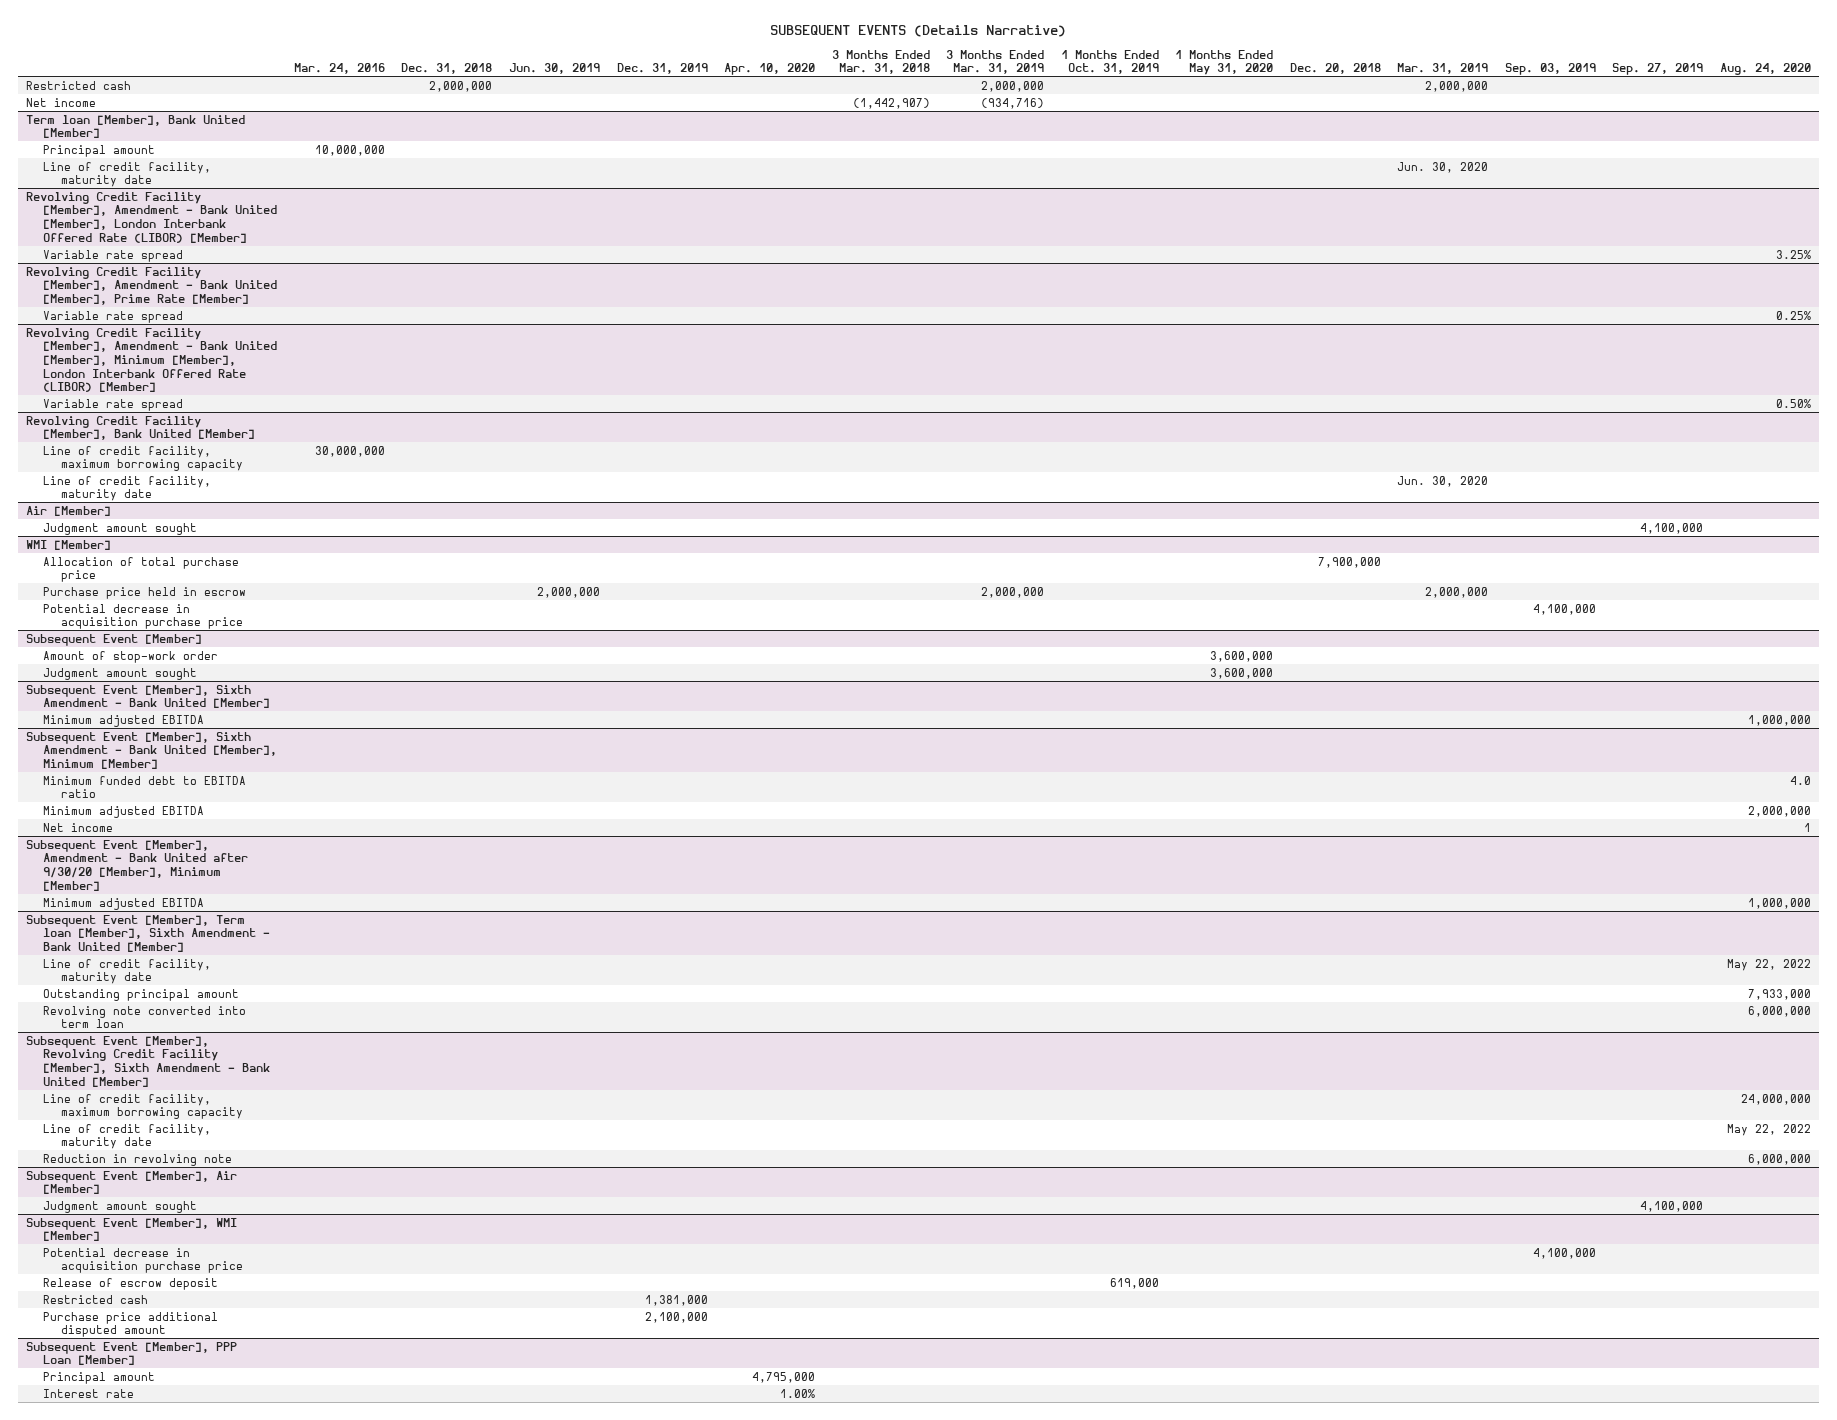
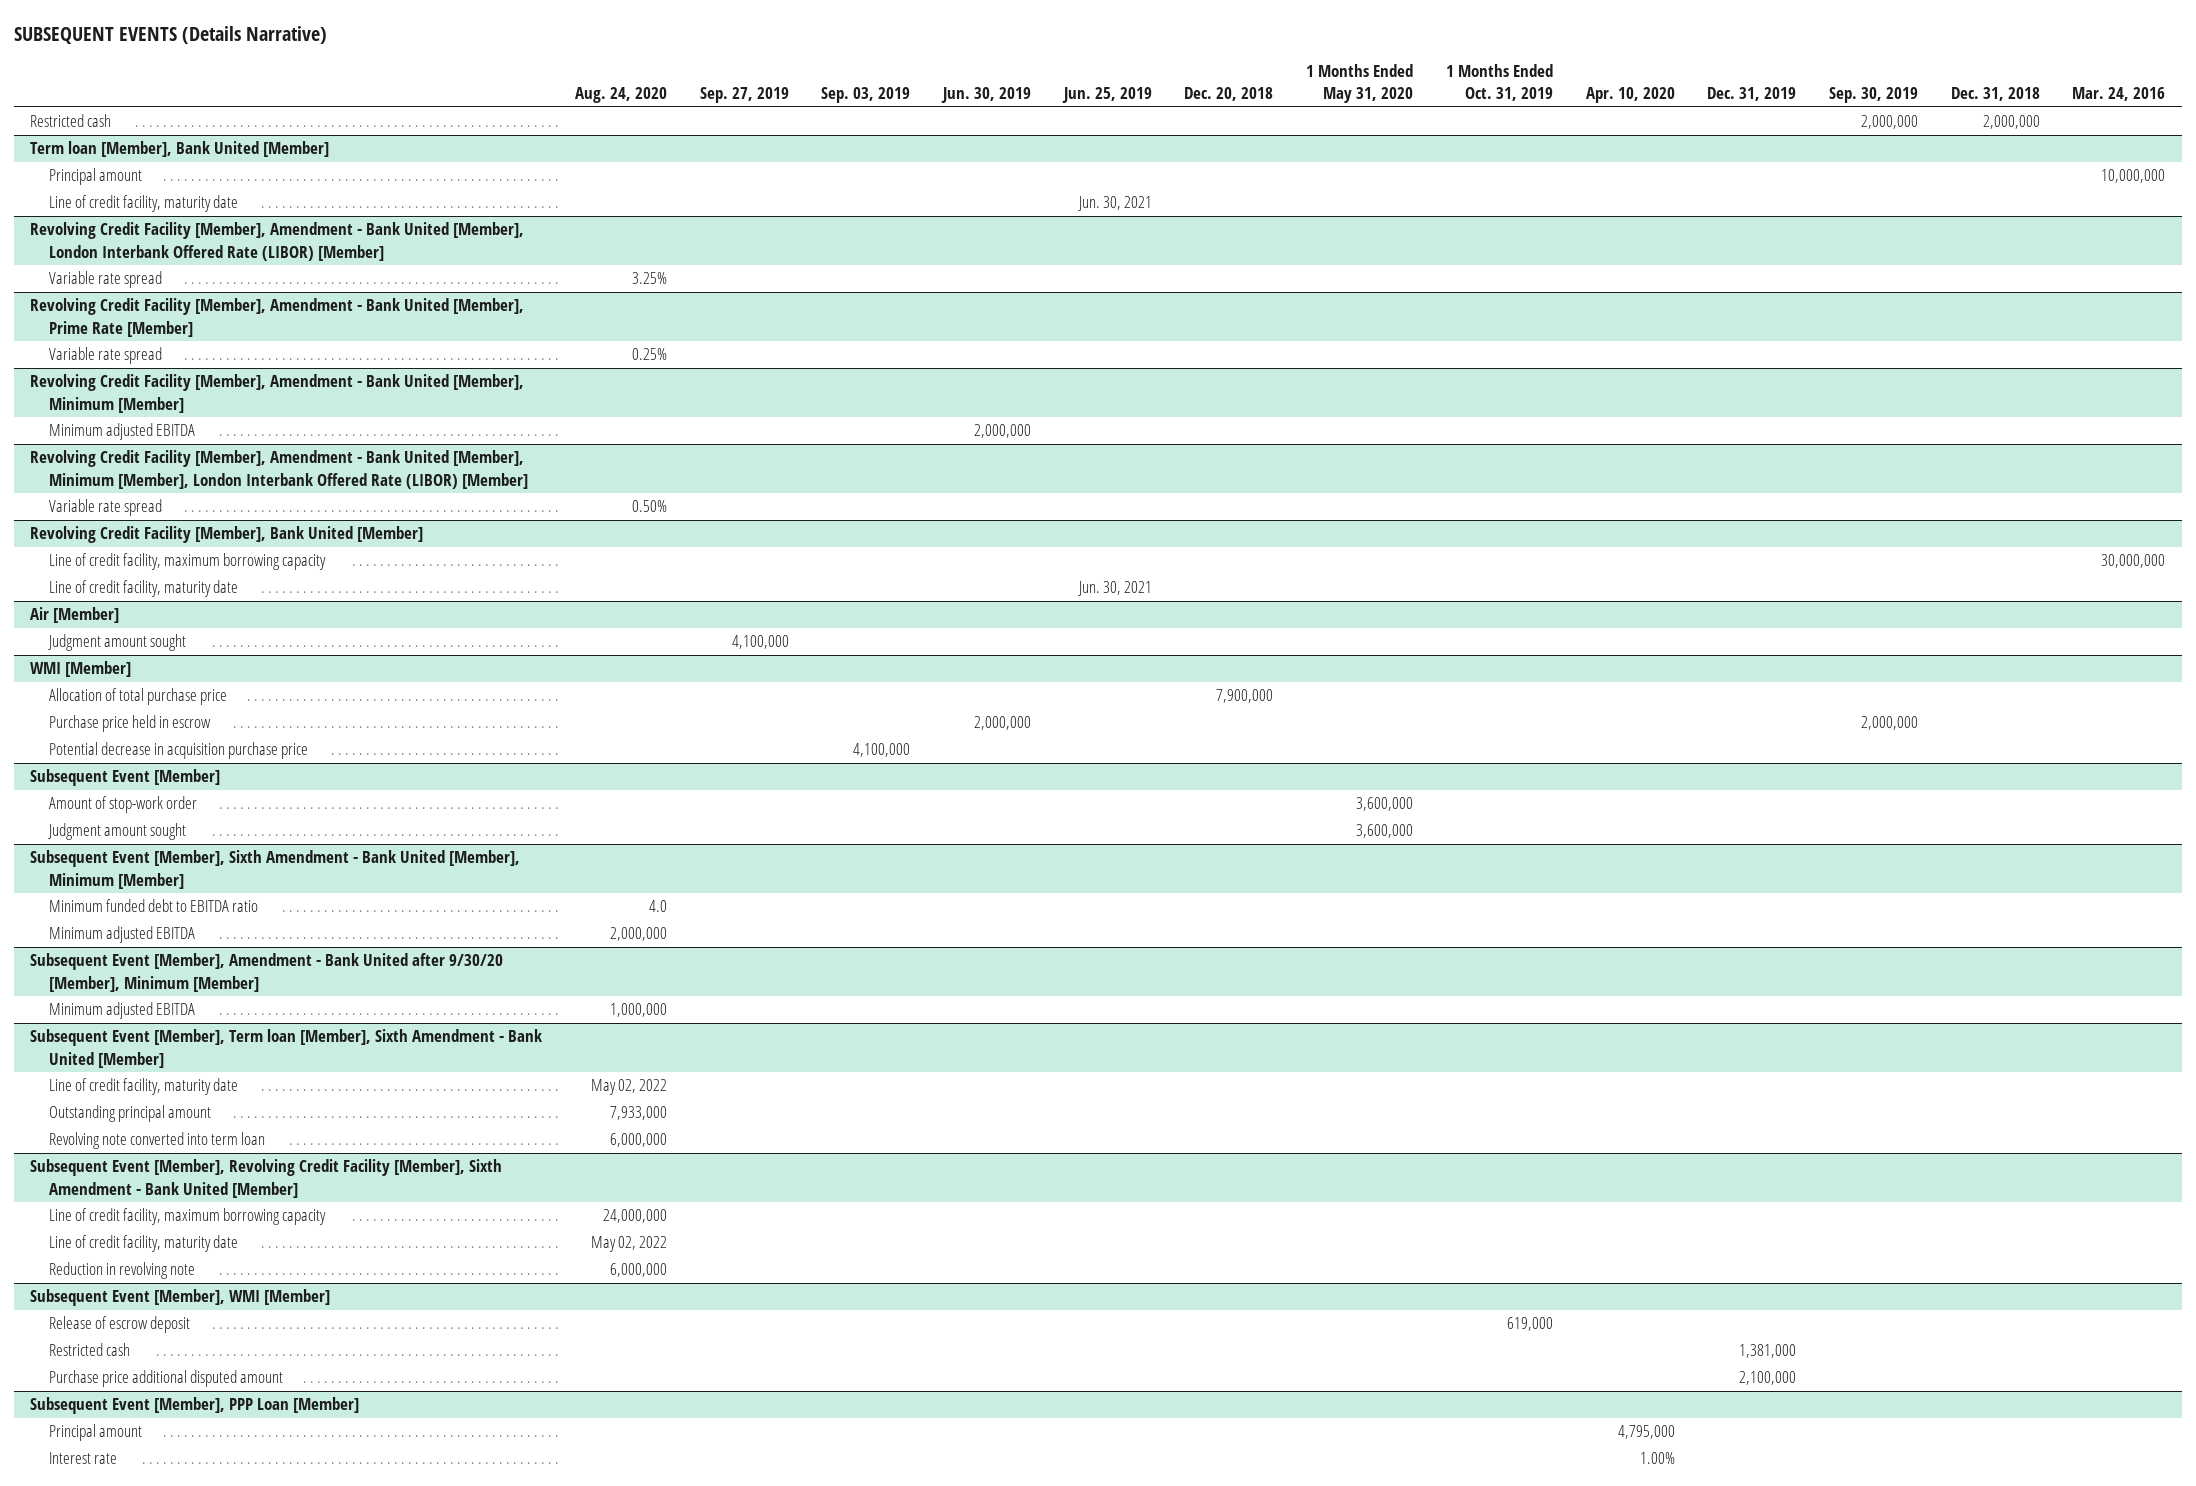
[831,49,930,75] 3 Months Ended Mar. 31, 2018 -> none
[946,49,1045,75] 3 Months Ended Mar. 31, 2019 -> none
[1397,63,1489,75] Mar. 31, 2019 -> none
none -> [1061,87,1152,104] Jun. 25, 2019
none -> [1828,87,1918,104] Sep. 30, 2019
[25,97,96,107] Net income -> none
none -> [30,374,525,413] Revolving Credit Facility [Member], Amendment - Bank United [Member], Minimum [Member]
none -> [49,423,196,441] Minimum adjusted EBITDA
[25,684,271,709] Subsequent Event [Member], Sixth Amendment - Bank United [Member] -> none
[43,714,205,727] Minimum adjusted EBITDA -> none
[43,822,114,832] Net income -> none
[1727,958,1812,971] May 22, 2022 -> [591,1079,668,1096] May 02, 2022
[1727,1123,1812,1136] May 22, 2022 -> [591,1236,668,1253] May 02, 2022
[25,1170,237,1195] Subsequent Event [Member], Air [Member] -> none
[43,1200,198,1213] Judgment amount sought -> none
[43,1247,243,1274] Potential decrease in acquisition purchase price -> none

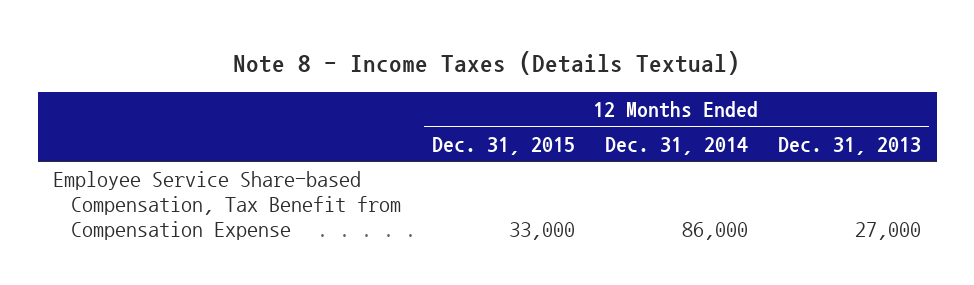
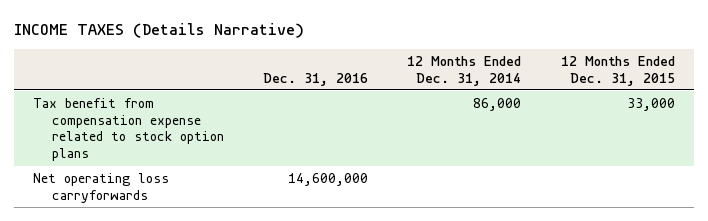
[233,50,741,75] Note 8 - Income Taxes (Details Textual) -> [13,23,304,39] INCOME TAXES (Details Narrative)
[778,136,922,155] Dec. 31, 2013 -> none
none -> [263,72,369,86] Dec. 31, 2016
[52,171,402,241] Employee Service Share-based Compensation, Tax Benefit from Compensation Expense -> [33,97,224,162] Tax benefit from compensation expense related to stock option plans
none -> [33,172,170,203] Net operating loss carryforwards

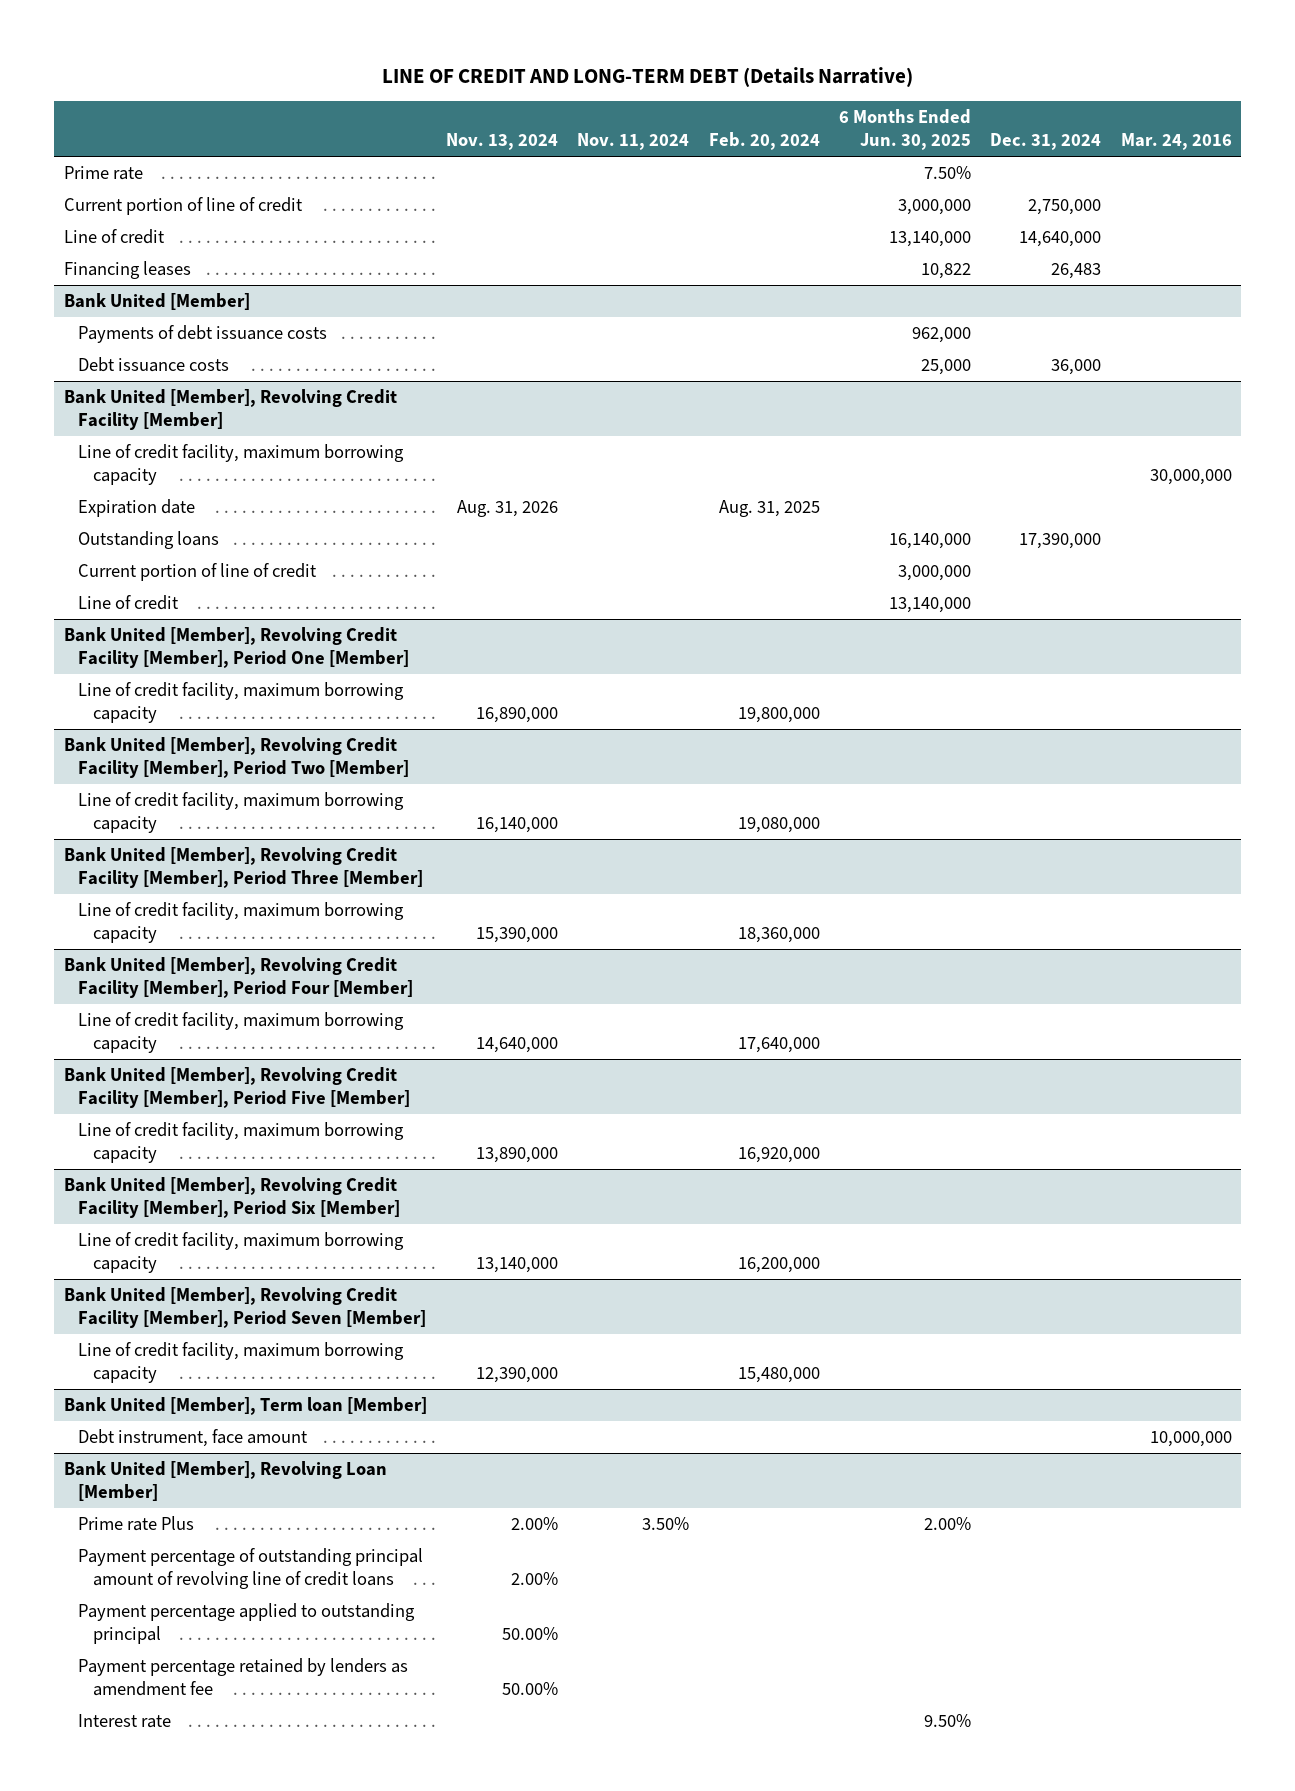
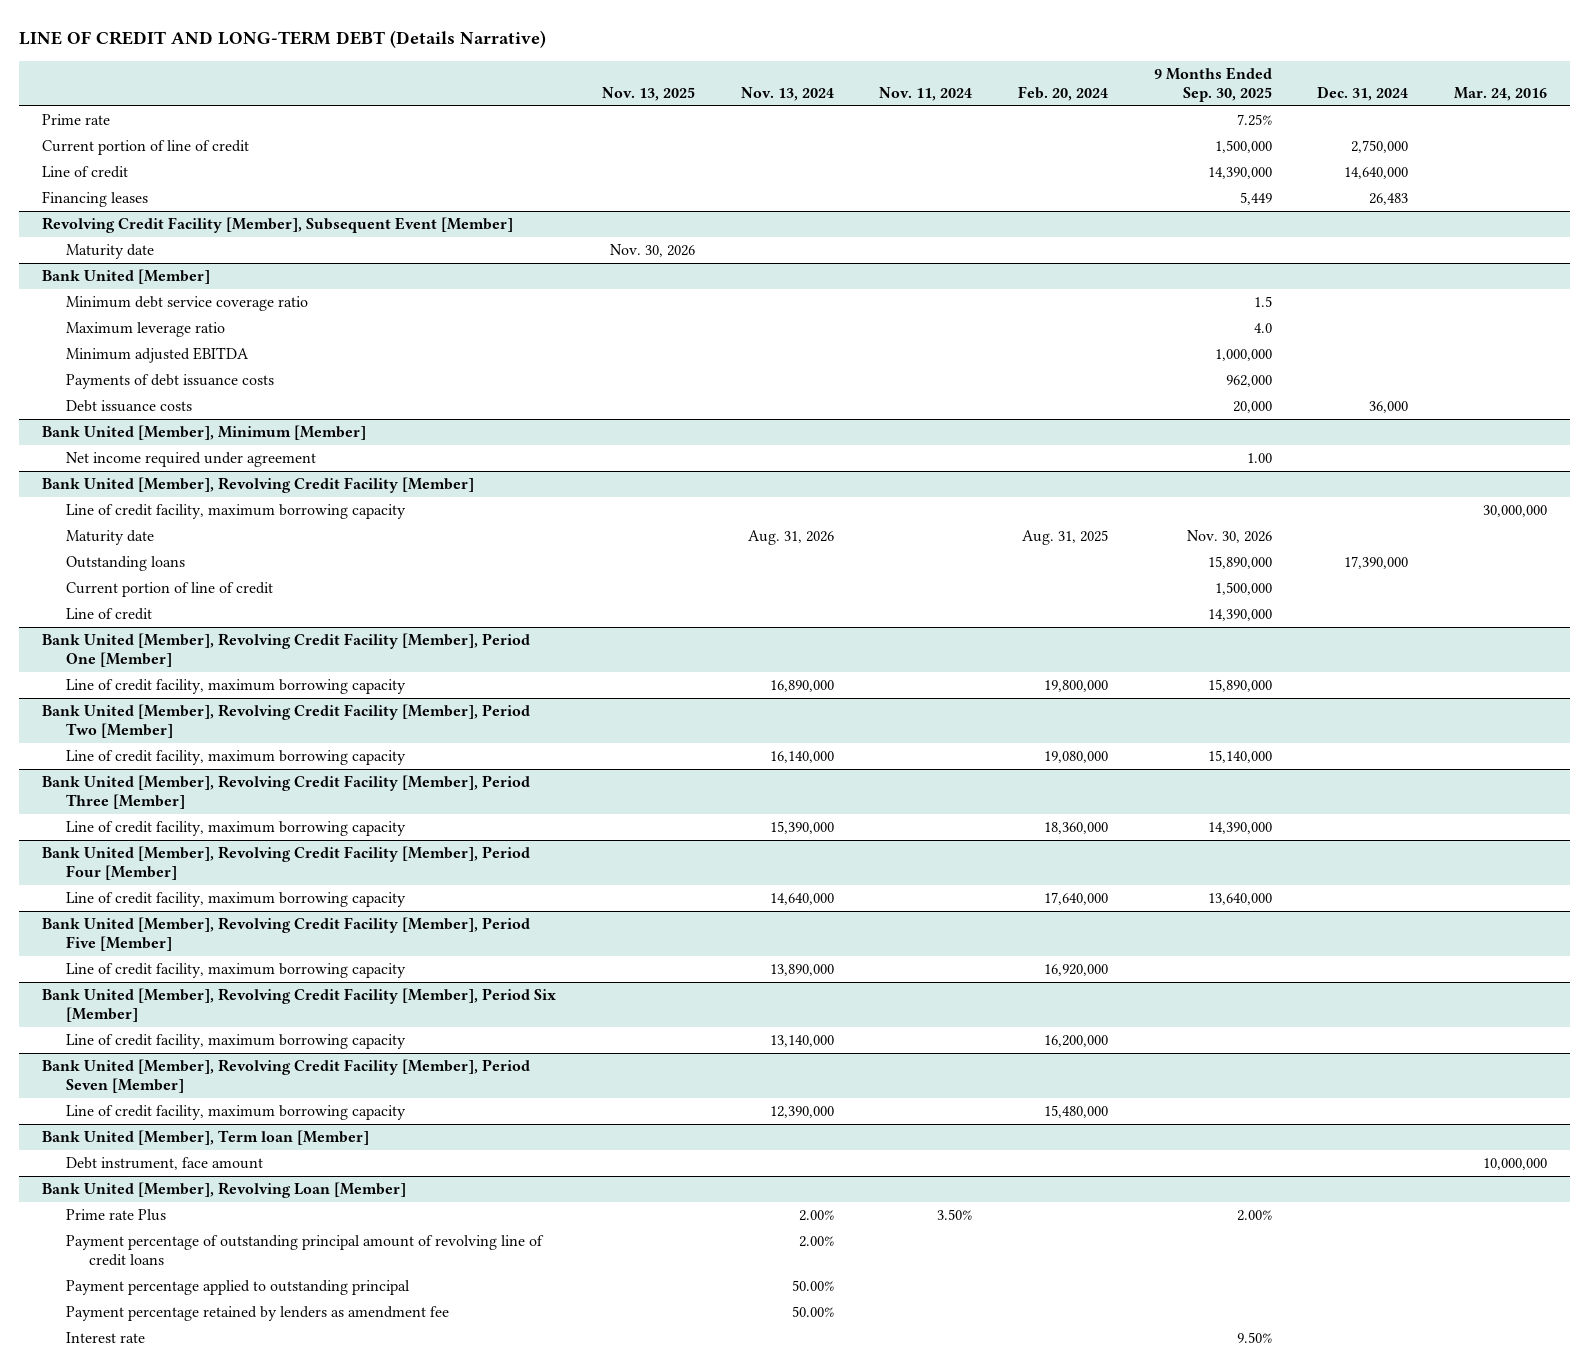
[838,109,971,150] 6 Months Ended Jun. 30, 2025 -> none
none -> [601,86,695,101] Nov. 13, 2025
none -> [1153,66,1272,102] 9 Months Ended Sep. 30, 2025
none -> [42,217,514,234] Revolving Credit Facility [Member], Subsequent Event [Member]
none -> [65,244,154,260] Maturity date
none -> [65,296,308,312] Minimum debt service coverage ratio
none -> [65,322,225,338] Maximum leverage ratio
none -> [65,347,249,364] Minimum adjusted EBITDA
none -> [42,425,367,441] Bank United [Member], Minimum [Member]
none -> [65,452,316,468] Net income required under agreement
[78,499,196,518] Expiration date -> [65,530,154,546] Maturity date

